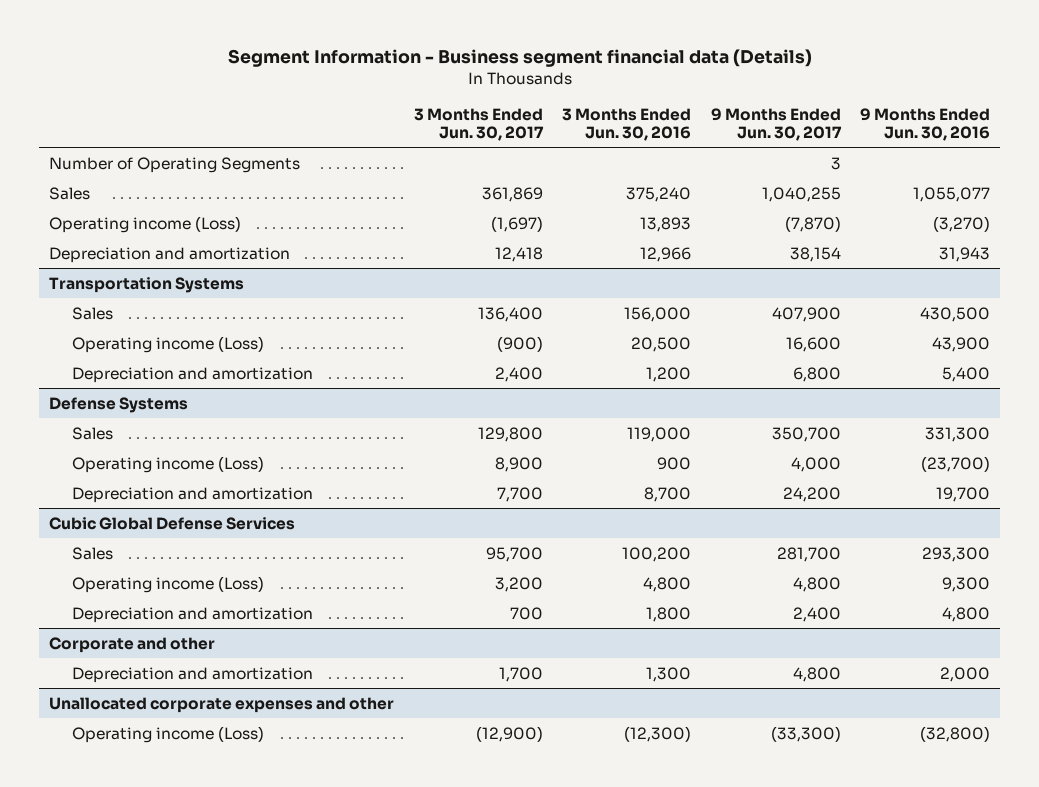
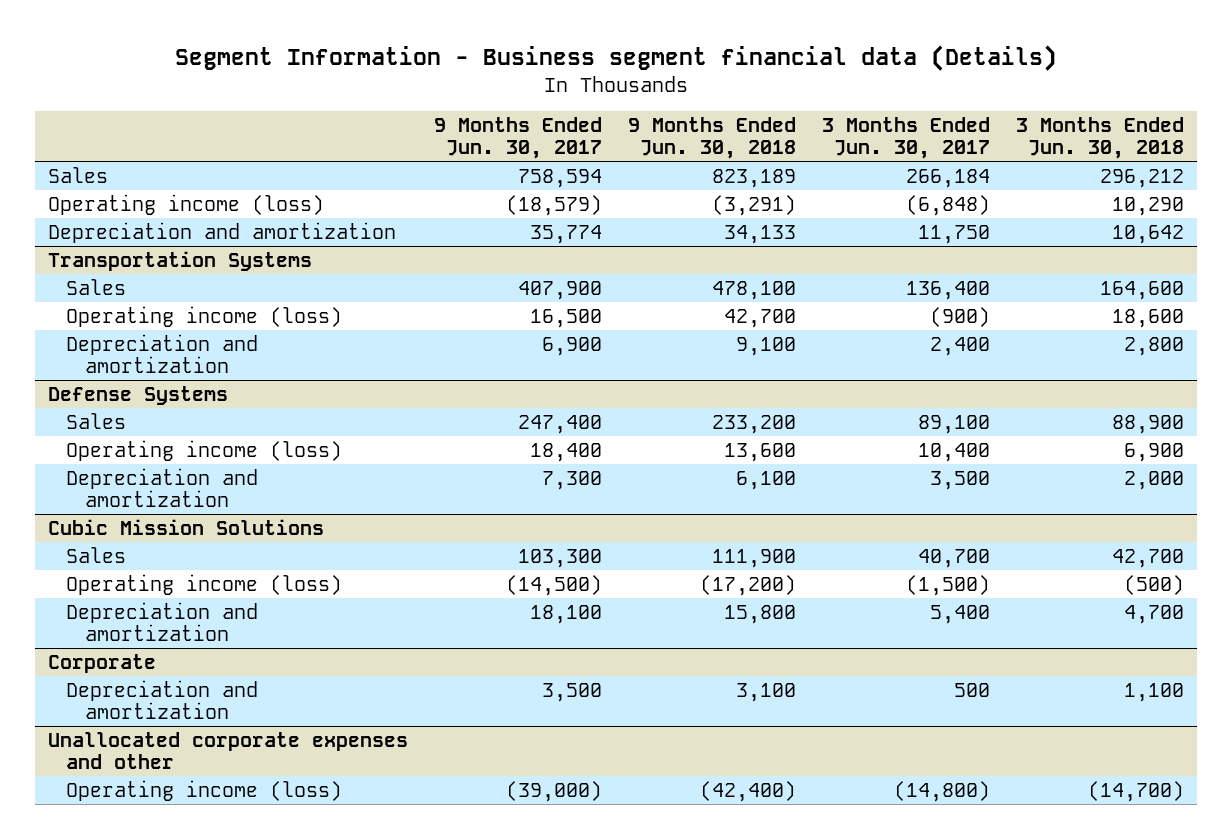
[562,108,692,142] 3 Months Ended Jun. 30, 2016 -> none
[860,108,991,142] 9 Months Ended Jun. 30, 2016 -> none
none -> [627,116,796,160] 9 Months Ended Jun. 30, 2018
none -> [1015,116,1184,160] 3 Months Ended Jun. 30, 2018
[49,156,301,173] Number of Operating Segments -> none
[481,186,543,202] 361,869 -> [905,168,990,188] 266,184
[761,186,841,202] 1,040,255 -> [517,168,602,188] 758,594
[49,215,242,233] Operating income (Loss) -> [47,193,324,215] Operating income (loss)
[490,215,543,232] (1,697) -> [905,194,990,216] (6,848)
[784,215,841,232] (7,870) -> [505,194,602,216] (18,579)
[494,246,543,262] 12,418 -> [917,224,990,244] 11,750
[789,246,841,262] 38,154 -> [529,224,602,244] 35,774
[71,335,264,353] Operating income (Loss) -> [66,305,343,327] Operating income (loss)
[785,336,841,352] 16,600 -> [529,308,602,328] 16,500
[792,366,841,382] 6,800 -> [541,336,602,356] 6,900
[49,516,296,530] Cubic Global Defense Services -> none
[49,636,216,653] Corporate and other -> none
[477,426,543,442] 129,800 -> [917,414,990,434] 89,100
[771,426,841,442] 350,700 -> [517,414,602,434] 247,400
[71,455,264,473] Operating income (Loss) -> [66,439,343,461] Operating income (loss)
[494,456,543,472] 8,900 -> [917,442,990,462] 10,400
[790,456,841,472] 4,000 -> [529,442,602,462] 18,400
[496,486,543,502] 7,700 -> [929,470,990,490] 3,500
[782,486,841,502] 24,200 -> [541,470,602,490] 7,300
none -> [47,518,324,535] Cubic Mission Solutions
[485,546,543,562] 95,700 -> [917,548,990,568] 40,700
[776,546,841,562] 281,700 -> [517,548,602,568] 103,300
[71,575,264,593] Operating income (Loss) -> [66,573,343,595] Operating income (loss)
[494,576,543,592] 3,200 -> [905,574,990,596] (1,500)
[792,576,841,592] 4,800 -> [505,574,602,596] (14,500)
[509,606,543,620] 700 -> [929,604,990,624] 5,400
[792,606,841,622] 2,400 -> [529,604,602,624] 18,100
none -> [47,653,156,673] Corporate
[498,666,543,682] 1,700 -> [953,682,990,697] 500
[792,666,841,682] 4,800 -> [541,682,602,702] 3,500
[71,725,264,743] Operating income (Loss) -> [66,779,343,801] Operating income (loss)
[475,725,543,742] (12,900) -> [893,780,990,802] (14,800)
[770,725,841,742] (33,300) -> [505,780,602,802] (39,000)

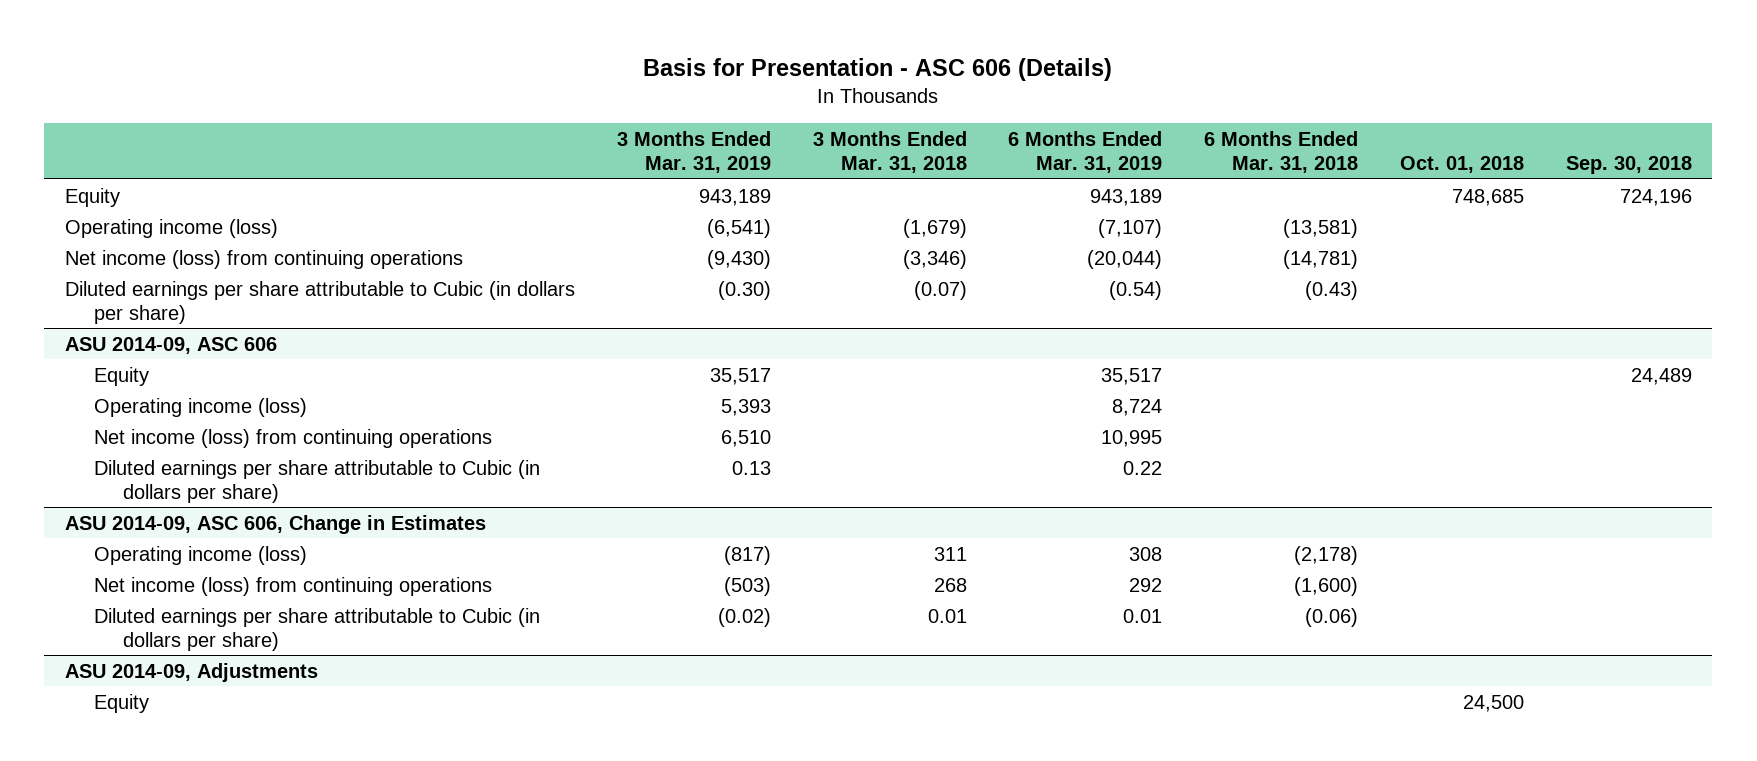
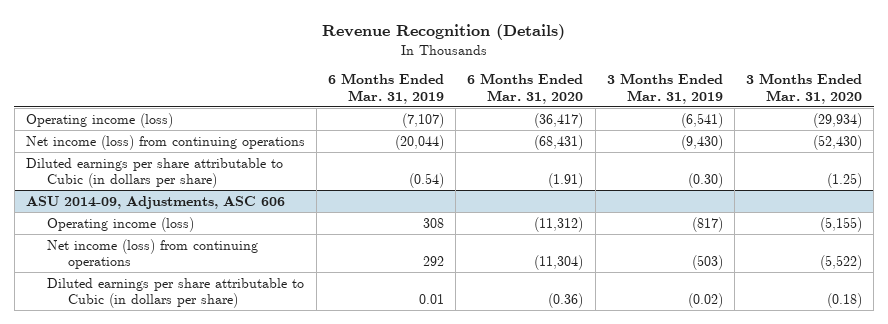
[643,57,1113,81] Basis for Presentation - ASC 606 (Details) -> [321,23,565,40] Revenue Recognition (Details)
[812,130,967,173] 3 Months Ended Mar. 31, 2018 -> none
[1204,130,1359,173] 6 Months Ended Mar. 31, 2018 -> none
[1399,155,1524,173] Oct. 01, 2018 -> none
[1565,155,1692,174] Sep. 30, 2018 -> none
none -> [467,72,584,104] 6 Months Ended Mar. 31, 2020
none -> [746,72,863,104] 3 Months Ended Mar. 31, 2020
[65,187,121,207] Equity -> none
[94,366,150,386] Equity -> none
[94,397,308,417] Operating income (loss) -> none
[94,428,493,448] Net income (loss) from continuing operations -> none
[94,459,541,503] Diluted earnings per share attributable to Cubic (in dollars per share) -> none
[65,514,487,534] ASU 2014-09, ASC 606, Change in Estimates -> none
[65,336,278,354] ASU 2014-09, ASC 606 -> [25,195,285,209] ASU 2014-09, Adjustments, ASC 606
[65,662,319,682] ASU 2014-09, Adjustments -> none
[94,693,150,713] Equity -> none

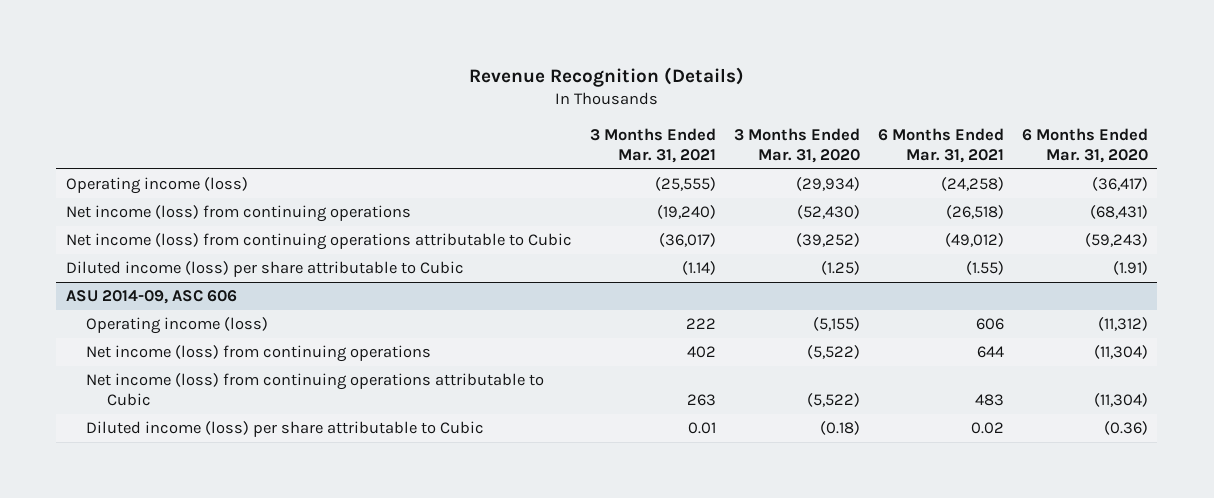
[328,72,445,104] 6 Months Ended Mar. 31, 2019 -> none
[606,72,723,104] 3 Months Ended Mar. 31, 2019 -> none
none -> [589,128,716,163] 3 Months Ended Mar. 31, 2021
none -> [877,128,1004,163] 6 Months Ended Mar. 31, 2021
none -> [65,233,572,251] Net income (loss) from continuing operations attributable to Cubic
[25,157,283,189] Diluted earnings per share attributable to Cubic (in dollars per share) -> [65,261,464,278] Diluted income (loss) per share attributable to Cubic
[25,195,285,209] ASU 2014-09, Adjustments, ASC 606 -> [65,290,237,305] ASU 2014-09, ASC 606
none -> [86,373,545,407] Net income (loss) from continuing operations attributable to Cubic
[46,277,304,309] Diluted earnings per share attributable to Cubic (in dollars per share) -> [86,421,485,438] Diluted income (loss) per share attributable to Cubic

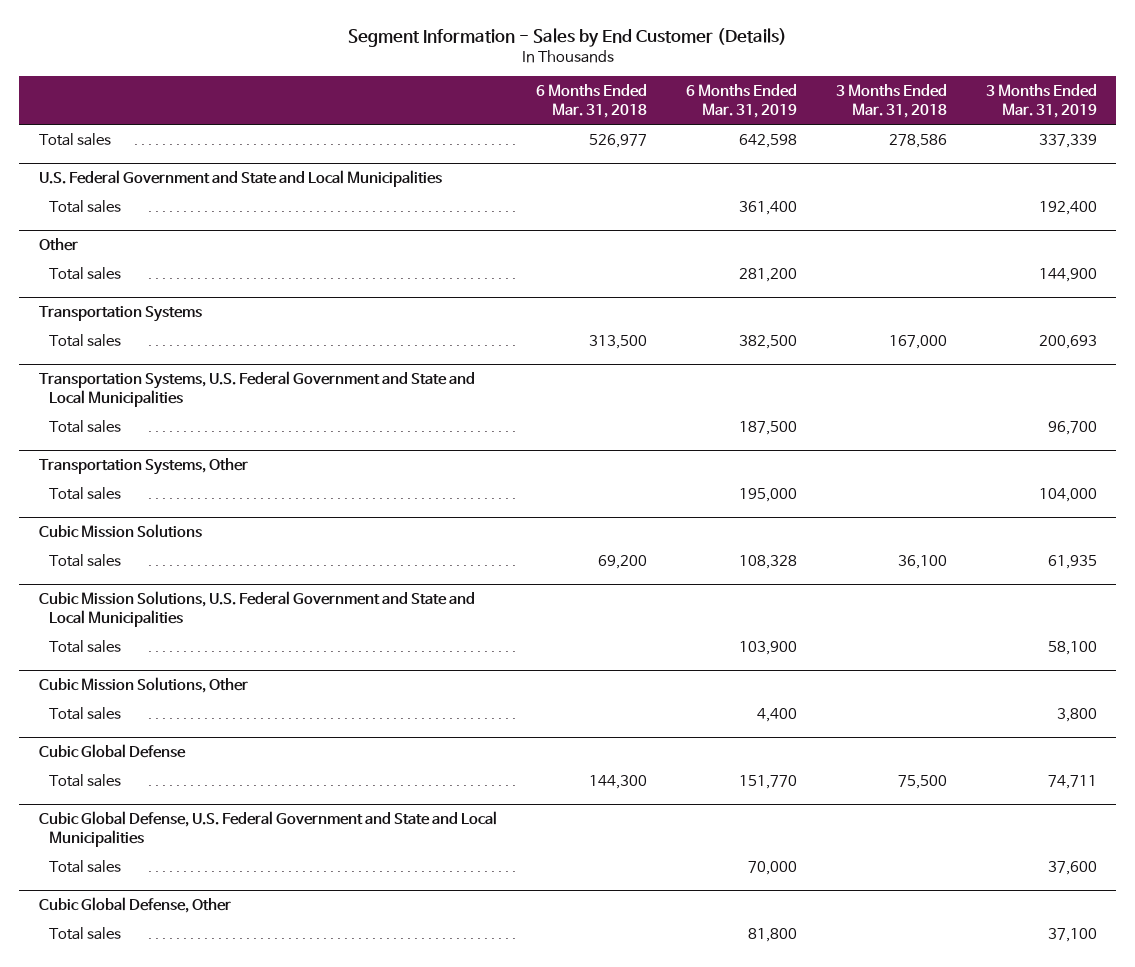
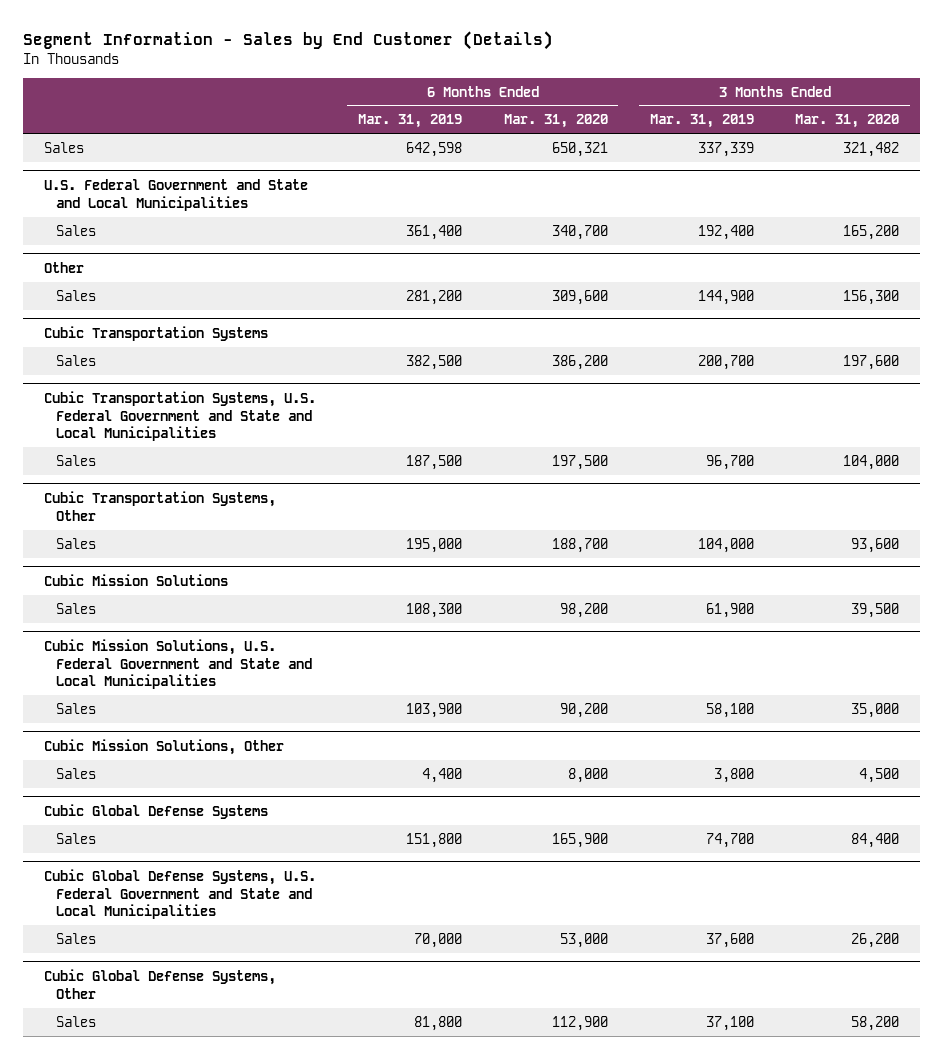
[535,84,647,119] 6 Months Ended Mar. 31, 2018 -> none
[835,84,947,119] 3 Months Ended Mar. 31, 2018 -> none
none -> [503,114,608,129] Mar. 31, 2020
none -> [795,114,900,129] Mar. 31, 2020
[38,132,111,146] Total sales -> [44,141,85,153] Sales
[48,199,121,213] Total sales -> [55,224,96,236] Sales
[48,266,121,280] Total sales -> [55,289,96,301] Sales
[38,306,202,323] Transportation Systems -> [44,325,269,341] Cubic Transportation Systems
[48,333,121,347] Total sales -> [55,354,96,366] Sales
[1038,334,1097,349] 200,693 -> [697,354,754,370] 200,700
[38,371,475,408] Transportation Systems, U.S. Federal Government and State and Local Municipalities -> [44,390,317,442] Cubic Transportation Systems, U.S. Federal Government and State and Local Municipalities
[48,419,121,433] Total sales -> [55,454,96,466] Sales
[38,458,248,476] Transportation Systems, Other -> [44,490,277,521] Cubic Transportation Systems, Other
[48,486,121,500] Total sales -> [55,537,96,549] Sales
[48,553,121,567] Total sales -> [55,602,96,614] Sales
[738,554,797,569] 108,328 -> [405,602,462,618] 108,300
[1047,554,1097,569] 61,935 -> [705,602,754,618] 61,900
[48,639,121,653] Total sales -> [55,702,96,714] Sales
[48,706,121,720] Total sales -> [55,767,96,779] Sales
[38,744,186,759] Cubic Global Defense -> [44,803,269,819] Cubic Global Defense Systems
[48,773,121,787] Total sales -> [55,832,96,844] Sales
[738,774,797,789] 151,770 -> [405,832,462,848] 151,800
[1047,774,1097,789] 74,711 -> [705,832,754,848] 74,700
[38,811,497,848] Cubic Global Defense, U.S. Federal Government and State and Local Municipalities -> [44,868,317,920] Cubic Global Defense Systems, U.S. Federal Government and State and Local Municipalities
[48,859,121,873] Total sales -> [55,932,96,944] Sales
[38,897,231,914] Cubic Global Defense, Other -> [44,968,277,999] Cubic Global Defense Systems, Other
[48,926,121,940] Total sales -> [55,1015,96,1027] Sales

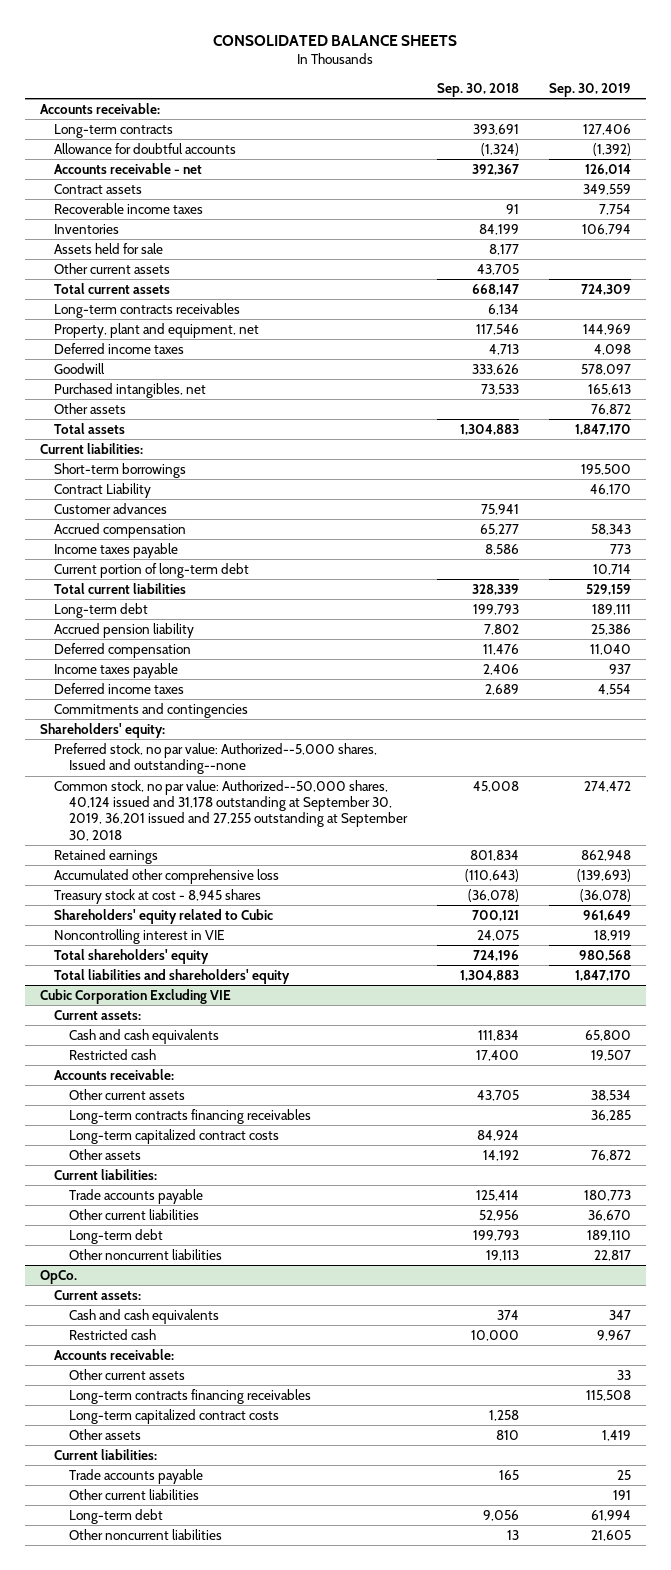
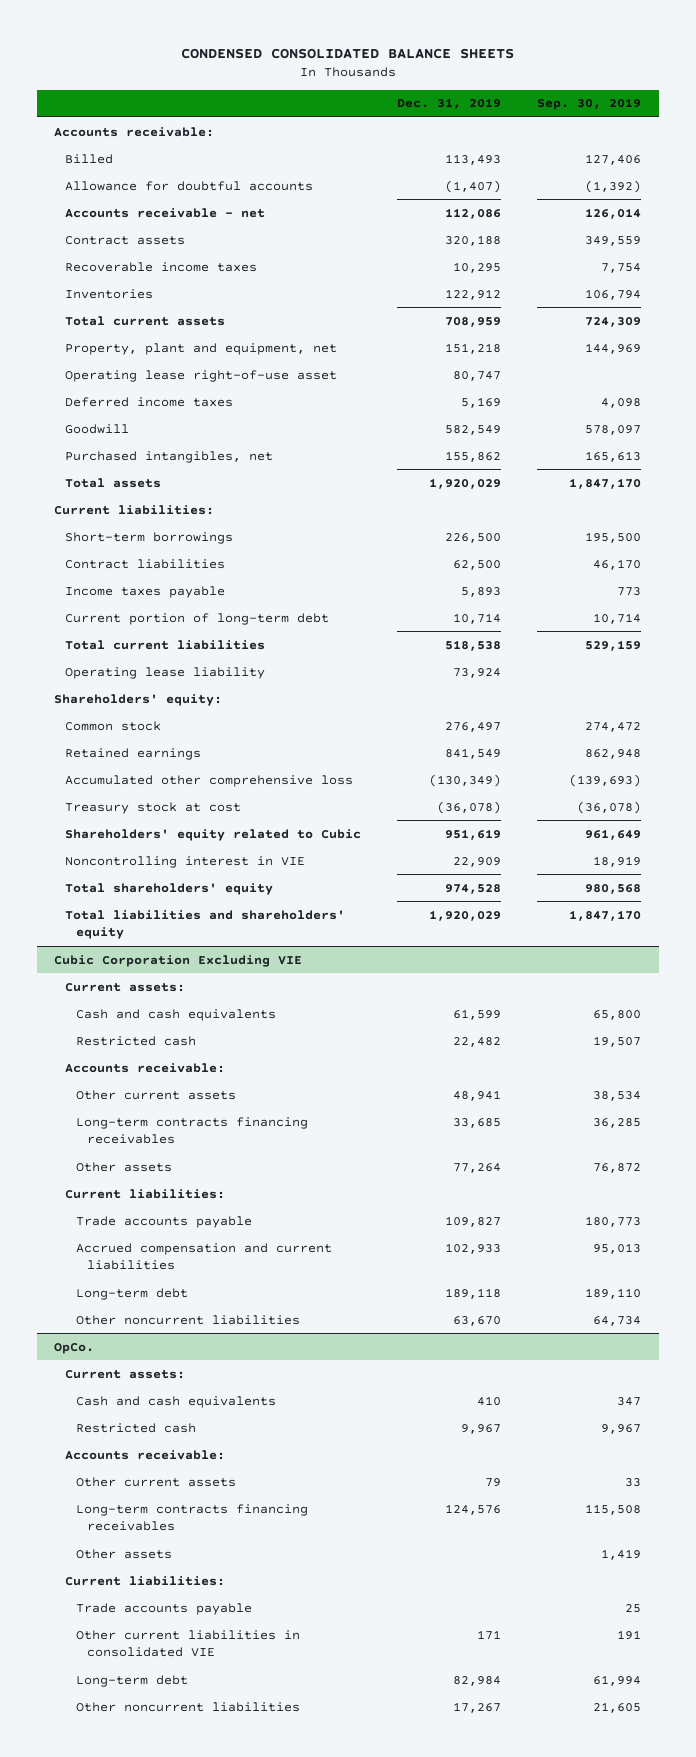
[213,34,458,46] CONSOLIDATED BALANCE SHEETS -> [180,47,514,59] CONDENSED CONSOLIDATED BALANCE SHEETS
[437,82,520,97] Sep. 30, 2018 -> none
none -> [397,98,502,110] Dec. 31, 2019
[54,123,174,138] Long-term contracts -> [65,153,114,164] Billed
[54,242,164,254] Assets held for sale -> none
[54,262,171,274] Other current assets -> none
[54,302,241,318] Long-term contracts receivables -> none
none -> [65,369,338,382] Operating lease right-of-use asset
[54,402,127,414] Other assets -> none
[54,502,168,514] Customer advances -> none
[54,522,187,538] Accrued compensation -> none
[54,482,152,498] Contract Liability -> [65,558,226,569] Contract liabilities
[54,602,149,618] Long-term debt -> none
[54,622,195,638] Accrued pension liability -> none
[54,642,192,658] Deferred compensation -> none
[54,662,179,678] Income taxes payable -> none
[54,682,185,694] Deferred income taxes -> none
[54,702,249,718] Commitments and contingencies -> none
none -> [65,666,266,679] Operating lease liability
[54,742,378,775] Preferred stock, no par value: Authorized--5,000 shares, Issued and outstanding--none -> none
[54,779,408,841] Common stock, no par value: Authorized--50,000 shares, 40,124 issued and 31,178 outstanding at September 30, 2019, 36,201 issued and 27,255 outstanding at September 30, 2018 -> [65,720,162,731] Common stock
[54,888,262,904] Treasury stock at cost - 8,945 shares -> [65,801,242,814] Treasury stock at cost
[68,1128,279,1144] Long-term capitalized contract costs -> none
[68,1208,199,1220] Other current liabilities -> none
none -> [76,1242,333,1271] Accrued compensation and current liabilities
[594,1249,632,1261] 22,817 -> [593,1315,642,1326] 64,734
[68,1408,279,1424] Long-term capitalized contract costs -> none
[68,1488,199,1500] Other current liabilities -> [76,1629,301,1658] Other current liabilities in consolidated VIE

